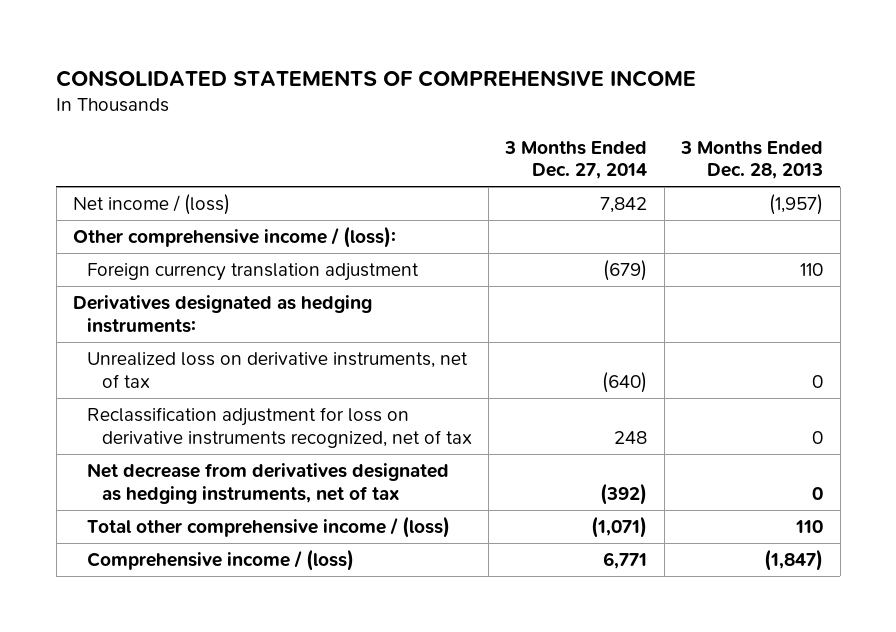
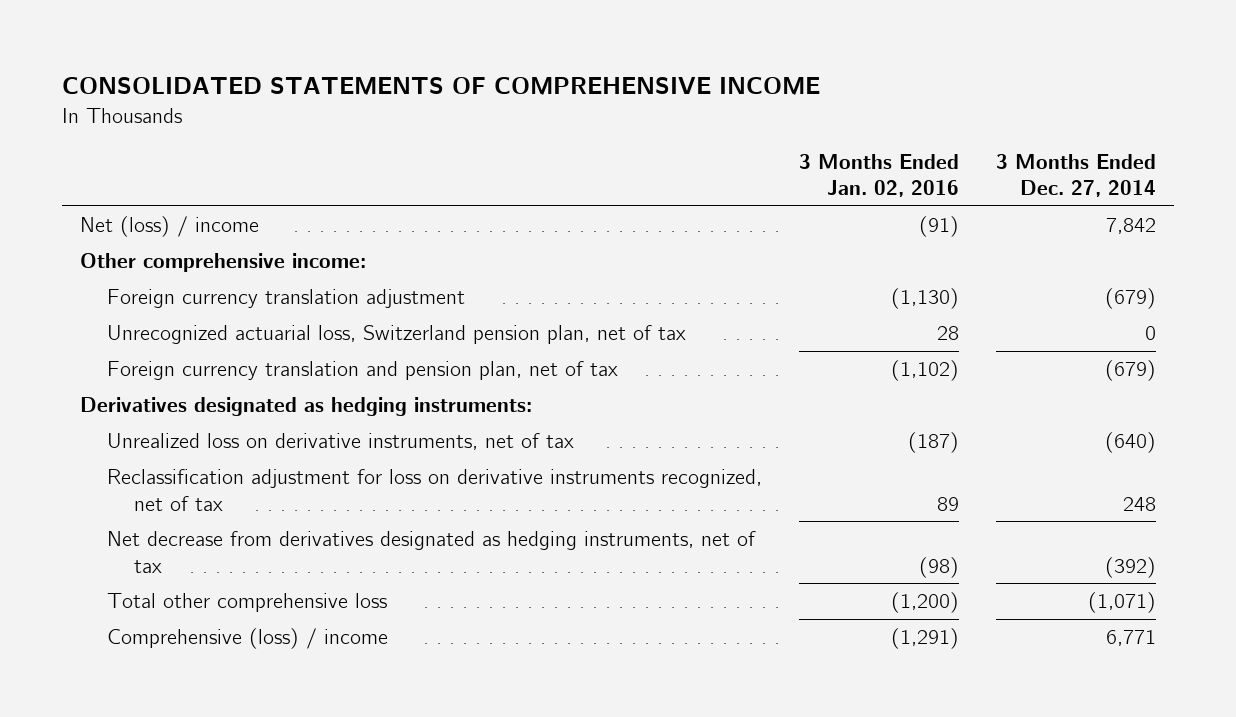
[680,140,824,180] 3 Months Ended Dec. 28, 2013 -> none
none -> [798,153,959,198] 3 Months Ended Jan. 02, 2016
[73,194,231,216] Net income / (loss) -> [80,216,260,238] Net (loss) / income
[73,226,397,249] Other comprehensive income / (loss): -> [80,253,367,273] Other comprehensive income:
none -> [106,325,686,345] Unrecognized actuarial loss, Switzerland pension plan, net of tax
none -> [106,361,618,381] Foreign currency translation and pension plan, net of tax
[87,516,451,539] Total other comprehensive income / (loss) -> [106,593,387,613] Total other comprehensive loss
[87,549,355,572] Comprehensive income / (loss) -> [106,628,388,650] Comprehensive (loss) / income

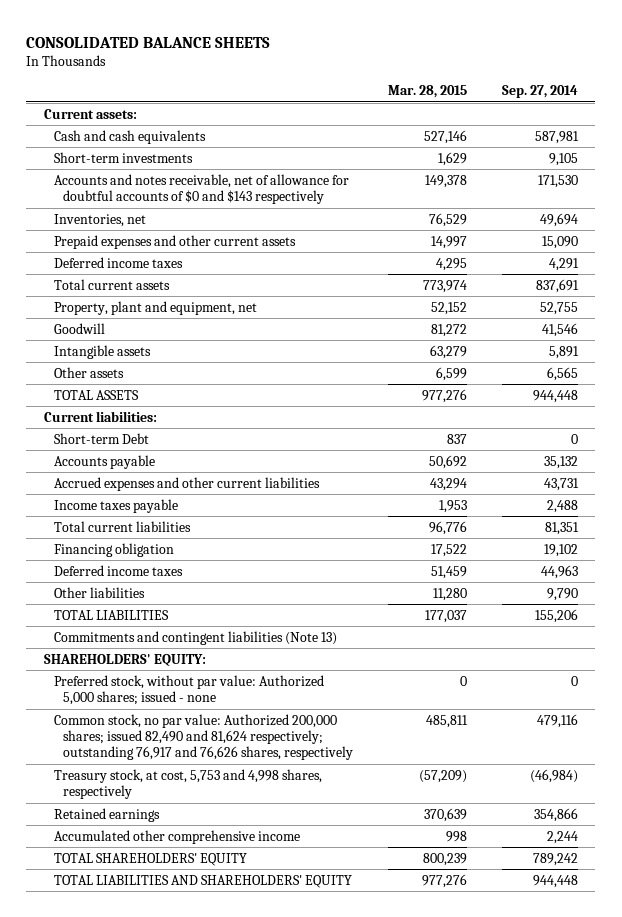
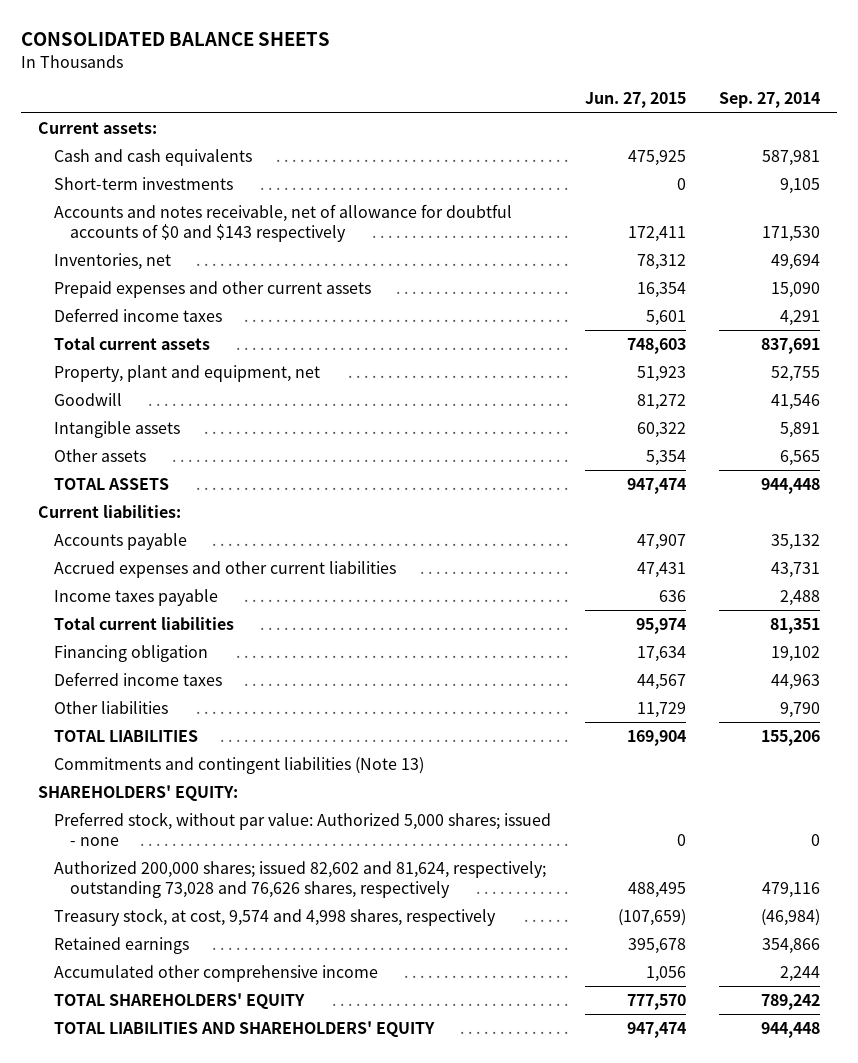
[388,85,468,99] Mar. 28, 2015 -> none
none -> [584,92,686,109] Jun. 27, 2015
[53,432,149,444] Short-term Debt -> none
[53,713,354,760] Common stock, no par value: Authorized 200,000 shares; issued 82,490 and 81,624 respectively; outstanding 76,917 and 76,626 shares, respectively -> [53,861,546,898] Authorized 200,000 shares; issued 82,602 and 81,624, respectively; outstanding 73,028 and 76,626 shares, respectively
[53,768,322,799] Treasury stock, at cost, 5,753 and 4,998 shares, respectively -> [53,908,496,927] Treasury stock, at cost, 9,574 and 4,998 shares, respectively

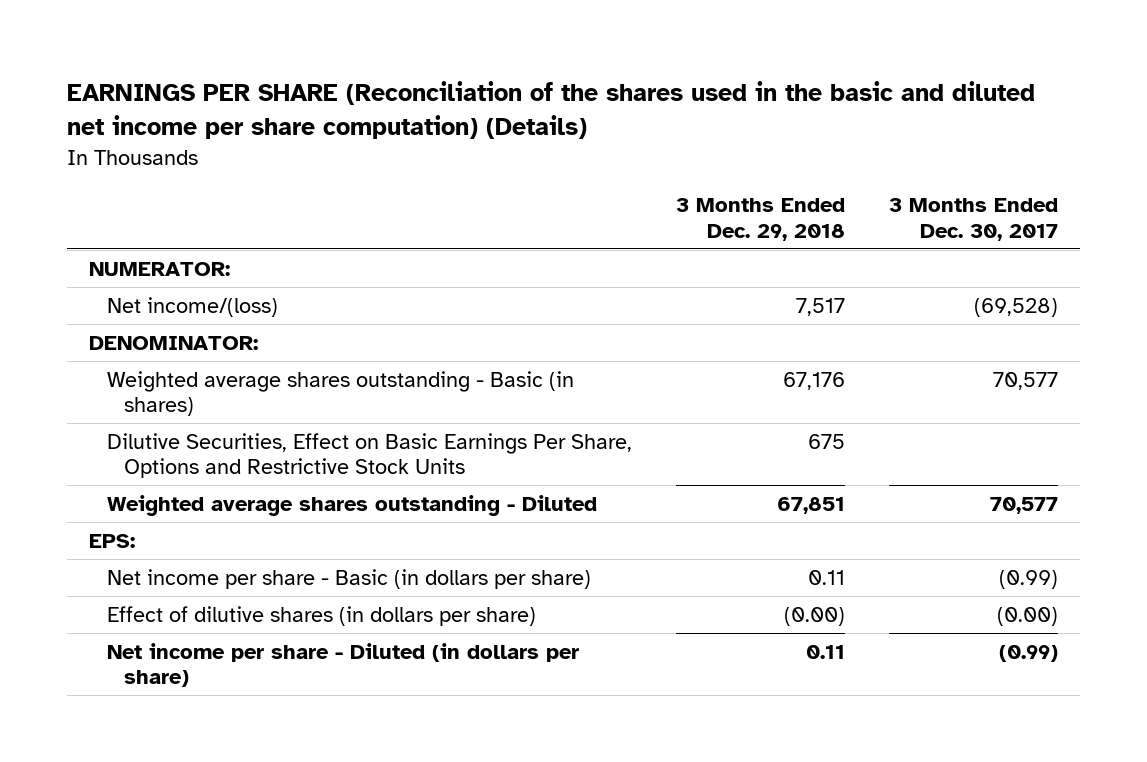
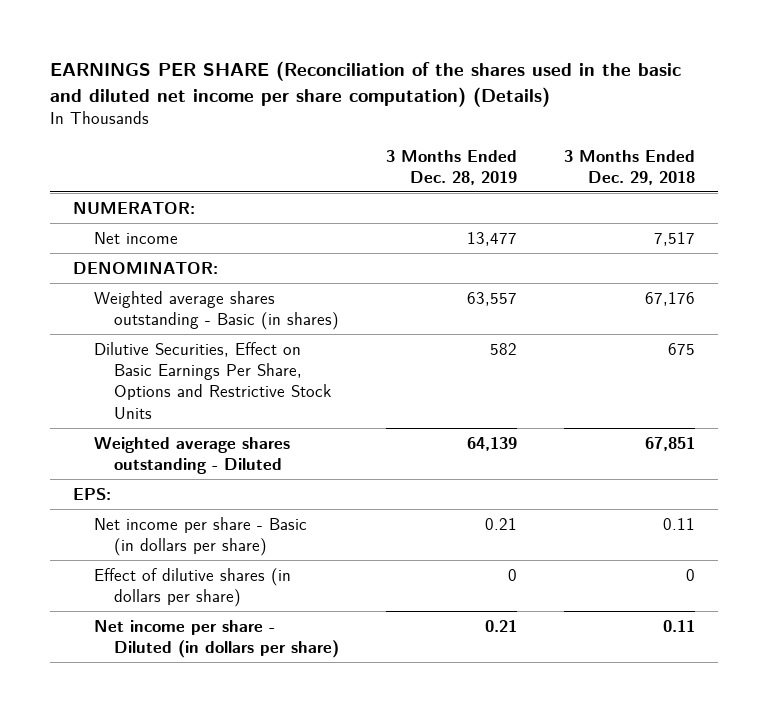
[888,198,1058,241] 3 Months Ended Dec. 30, 2017 -> none
none -> [386,149,518,185] 3 Months Ended Dec. 28, 2019
[106,296,278,317] Net income/(loss) -> [93,231,178,244] Net income
[783,606,845,626] (0.00) -> [685,568,695,581] 0

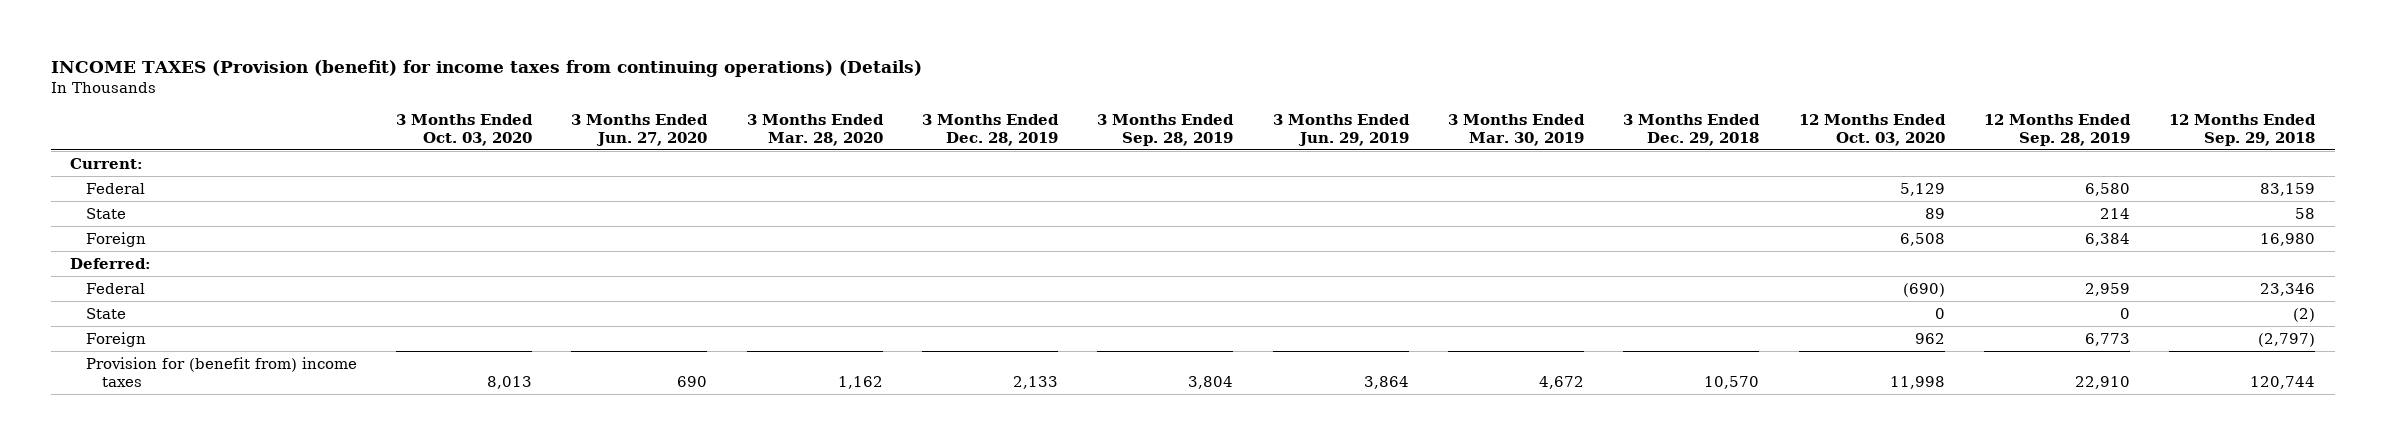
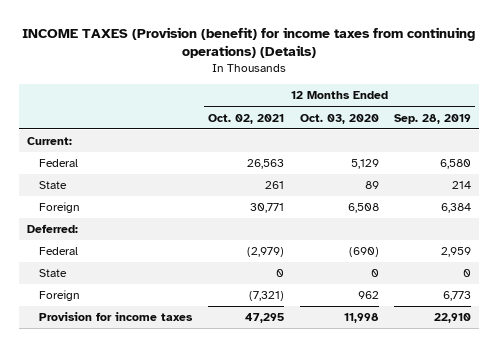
[396,113,534,146] 3 Months Ended Oct. 03, 2020 -> none
[571,113,709,146] 3 Months Ended Jun. 27, 2020 -> none
[746,113,884,146] 3 Months Ended Mar. 28, 2020 -> none
[922,113,1060,146] 3 Months Ended Dec. 28, 2019 -> none
[1097,113,1235,146] 3 Months Ended Sep. 28, 2019 -> none
[1272,113,1410,146] 3 Months Ended Jun. 29, 2019 -> none
[1447,113,1585,146] 3 Months Ended Mar. 30, 2019 -> none
[1623,113,1761,146] 3 Months Ended Dec. 29, 2018 -> none
[2169,113,2317,146] 12 Months Ended Sep. 29, 2018 -> none
none -> [208,113,285,124] Oct. 02, 2021
[85,356,357,387] Provision for (benefit from) income taxes -> [39,312,194,322] Provision for income taxes

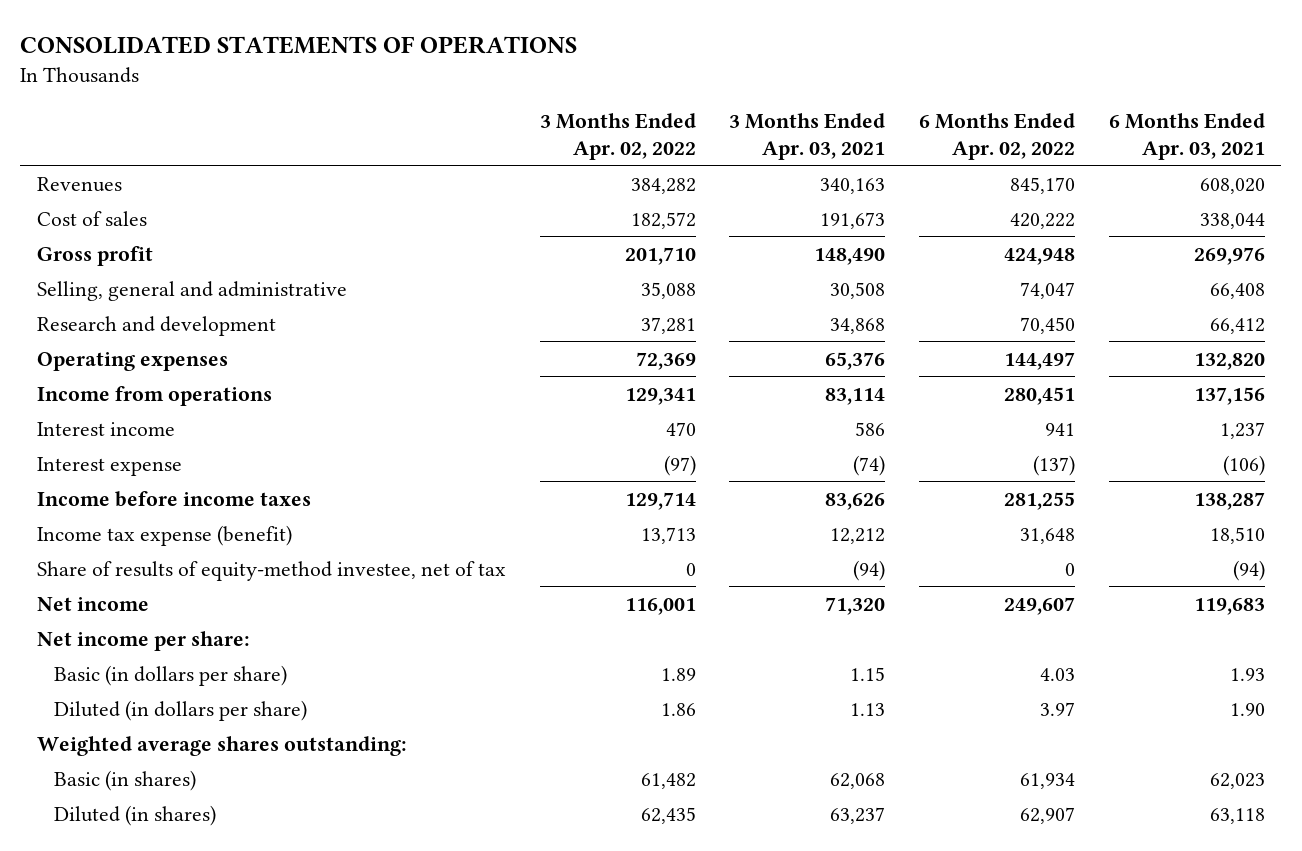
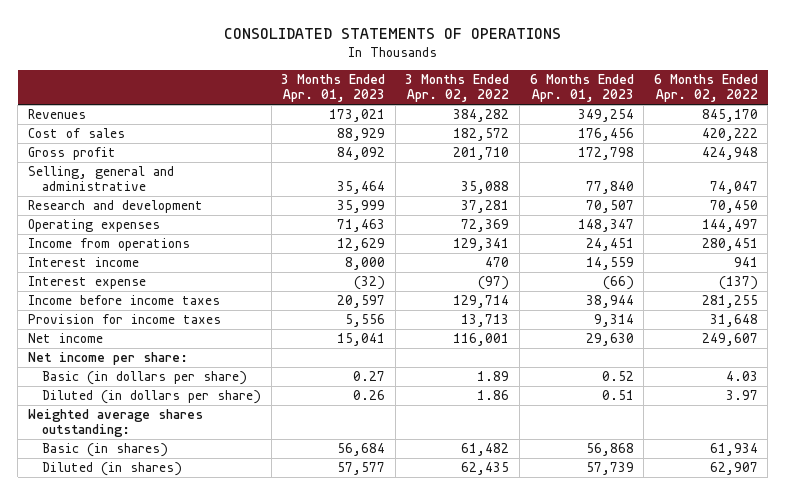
[729,112,886,160] 3 Months Ended Apr. 03, 2021 -> none
[1108,112,1265,160] 6 Months Ended Apr. 03, 2021 -> none
none -> [281,73,386,103] 3 Months Ended Apr. 01, 2023
none -> [529,73,634,103] 6 Months Ended Apr. 01, 2023
[37,560,507,581] Share of results of equity-method investee, net of tax -> none
[37,524,293,546] Income tax expense (benefit) -> [28,313,222,324] Provision for income taxes

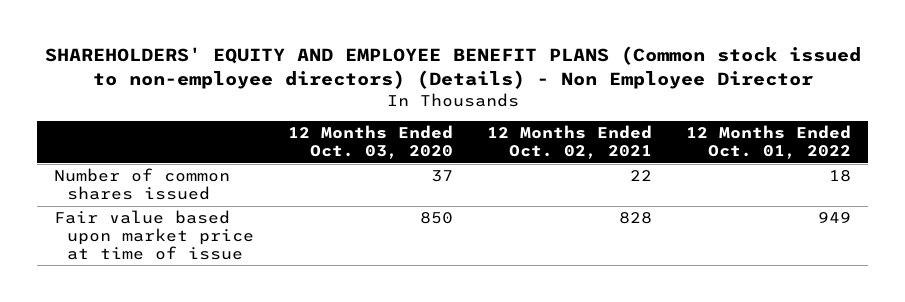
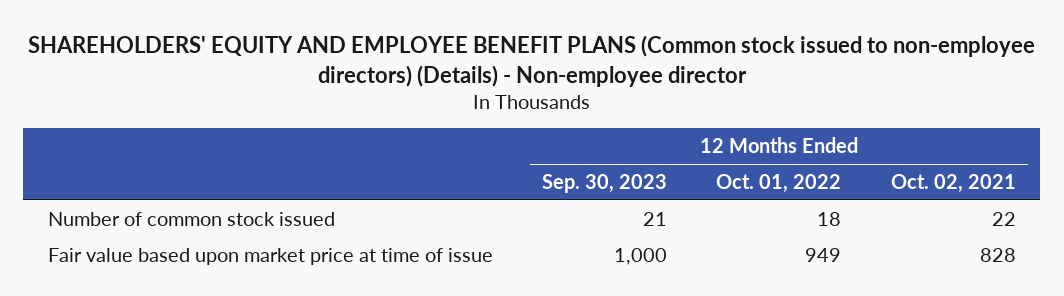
[44,46,861,90] SHAREHOLDERS' EQUITY AND EMPLOYEE BENEFIT PLANS (Common stock issued to non-employee directors) (Details) - Non Employee Director -> [27,35,1035,88] SHAREHOLDERS' EQUITY AND EMPLOYEE BENEFIT PLANS (Common stock issued to non-employee directors) (Details) - Non-employee director
[287,125,453,160] 12 Months Ended Oct. 03, 2020 -> none
none -> [542,173,668,193] Sep. 30, 2023
[54,168,231,201] Number of common shares issued -> [47,211,335,226] Number of common stock issued

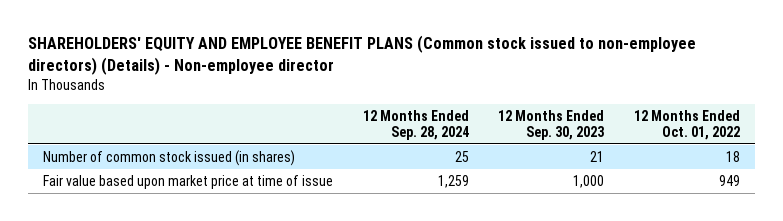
[890,173,1016,193] Oct. 02, 2021 -> none
none -> [362,109,469,140] 12 Months Ended Sep. 28, 2024
[47,211,335,226] Number of common stock issued -> [42,149,295,166] Number of common stock issued (in shares)

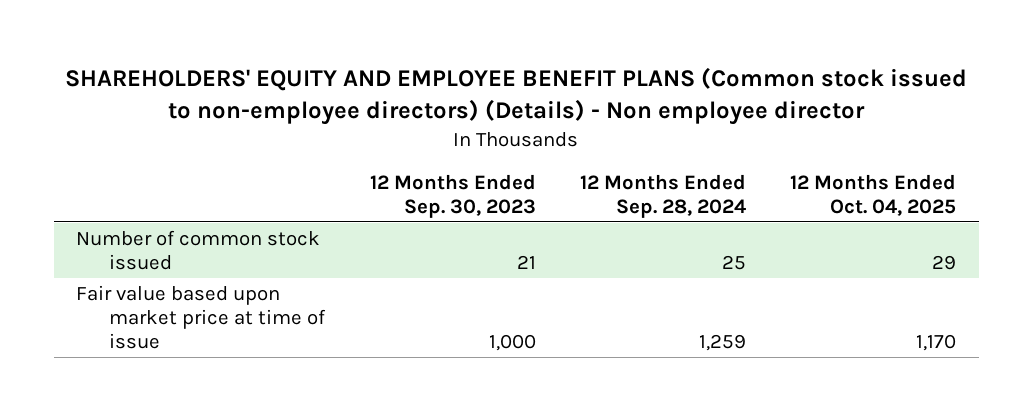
[27,35,696,75] SHAREHOLDERS' EQUITY AND EMPLOYEE BENEFIT PLANS (Common stock issued to non-employee directors) (Details) - Non-employee director -> [65,67,968,126] SHAREHOLDERS' EQUITY AND EMPLOYEE BENEFIT PLANS (Common stock issued to non-employee directors) (Details) - Non employee director
[634,109,741,140] 12 Months Ended Oct. 01, 2022 -> none
none -> [790,173,957,217] 12 Months Ended Oct. 04, 2025
[42,149,295,166] Number of common stock issued (in shares) -> [76,229,321,271] Number of common stock issued

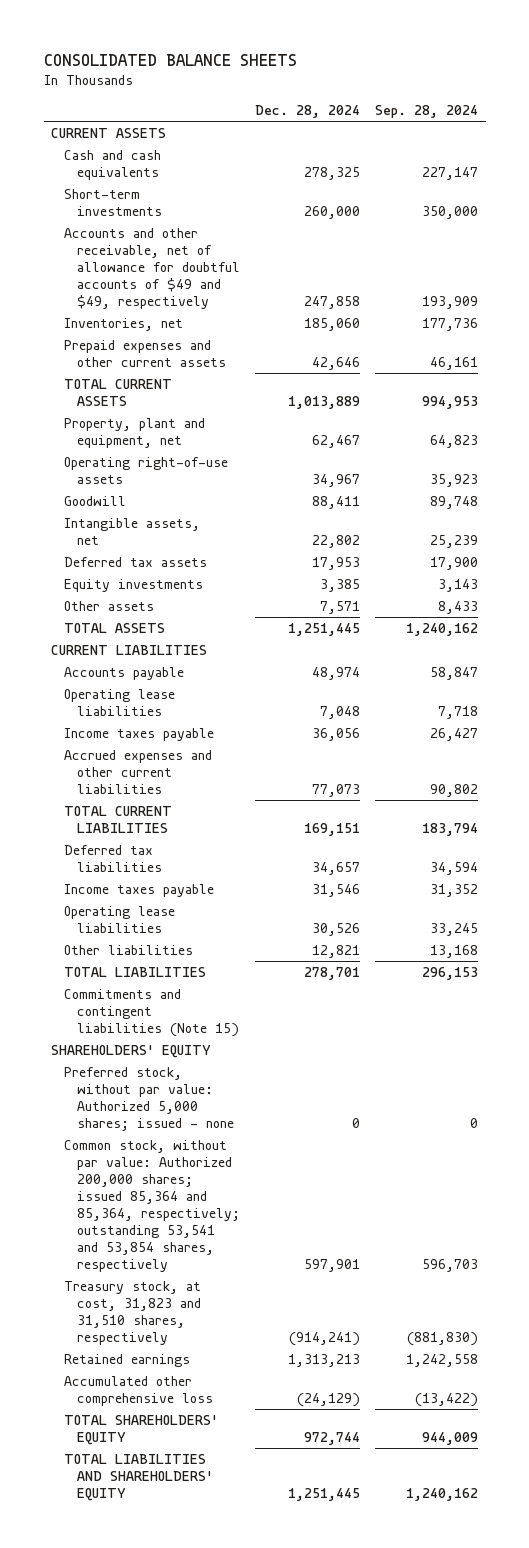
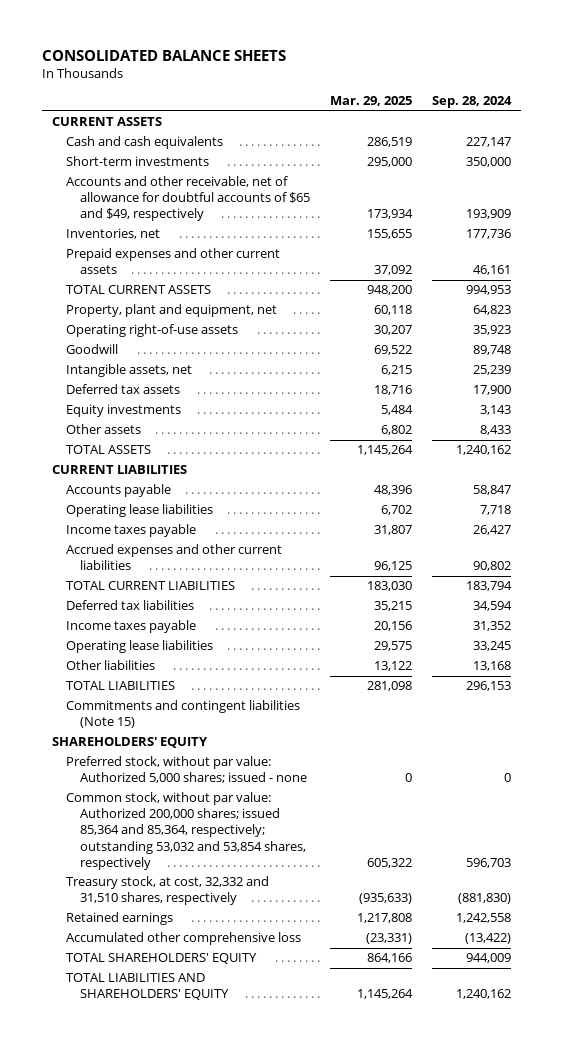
[254,105,360,119] Dec. 28, 2024 -> none
none -> [329,96,412,107] Mar. 29, 2025
[63,227,240,309] Accounts and other receivable, net of allowance for doubtful accounts of $49 and $49, respectively -> [65,176,310,222] Accounts and other receivable, net of allowance for doubtful accounts of $65 and $49, respectively
[63,1139,240,1273] Common stock, without par value: Authorized 200,000 shares; issued 85,364 and 85,364, respectively; outstanding 53,541 and 53,854 shares, respectively -> [65,792,306,870] Common stock, without par value: Authorized 200,000 shares; issued 85,364 and 85,364, respectively; outstanding 53,032 and 53,854 shares, respectively
[63,1280,201,1345] Treasury stock, at cost, 31,823 and 31,510 shares, respectively -> [65,876,269,906] Treasury stock, at cost, 32,332 and 31,510 shares, respectively

